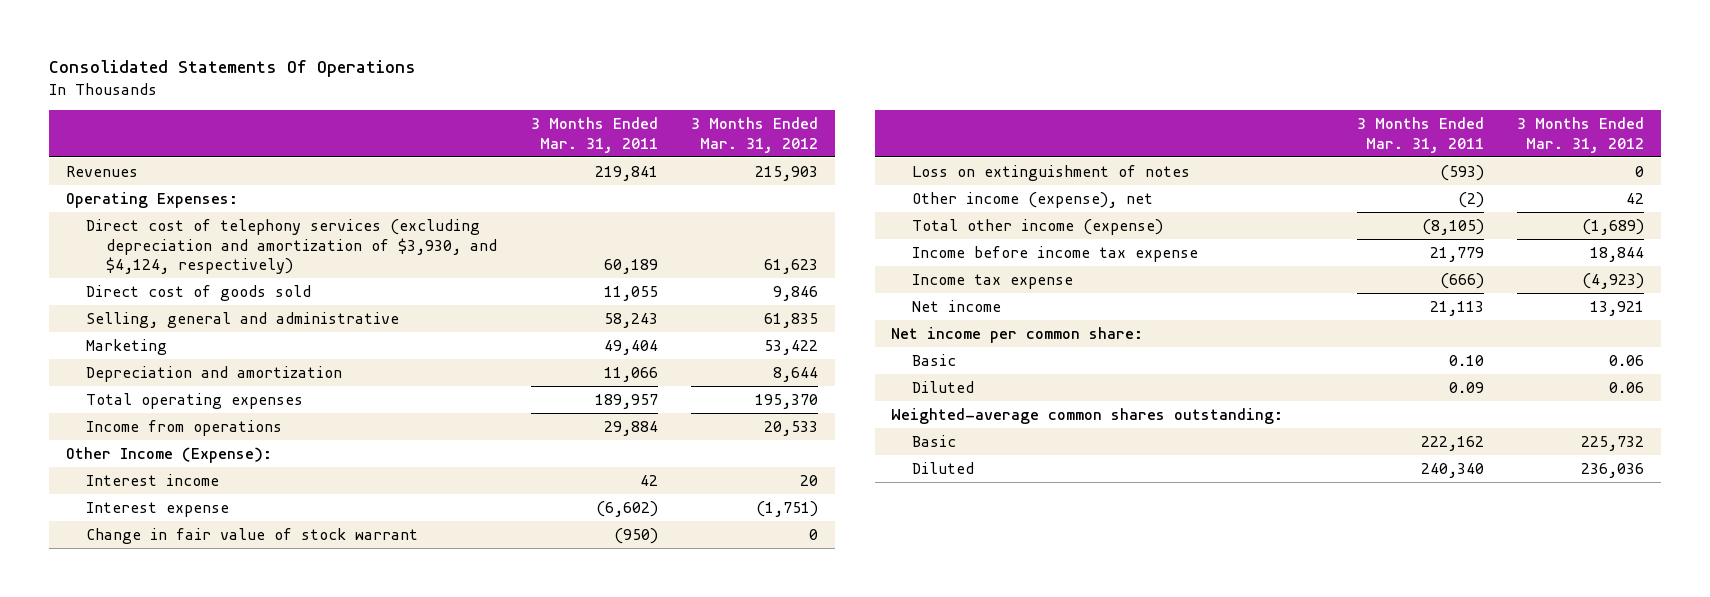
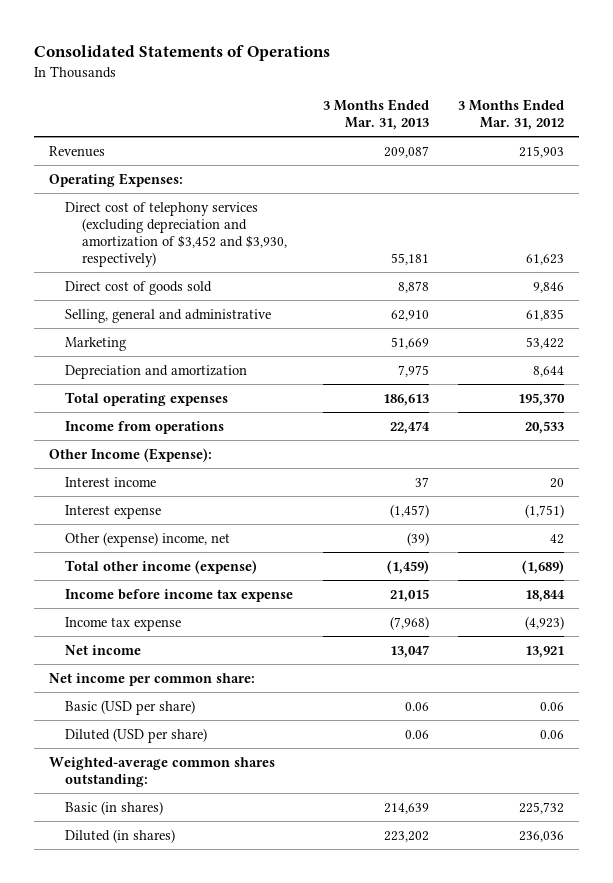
[48,60,416,78] Consolidated Statements Of Operations -> [34,45,331,62] Consolidated Statements of Operations
[530,117,658,153] 3 Months Ended Mar. 31, 2011 -> none
none -> [322,99,429,131] 3 Months Ended Mar. 31, 2013
[85,218,498,275] Direct cost of telephony services (excluding depreciation and amortization of $3,930, and $4,124, respectively) -> [65,201,287,268] Direct cost of telephony services (excluding depreciation and amortization of $3,452 and $3,930, respectively)
[85,527,418,544] Change in fair value of stock warrant -> none
[911,164,1190,181] Loss on extinguishment of notes -> none
[911,191,1153,208] Other income (expense), net -> [65,531,231,547] Other (expense) income, net
[911,353,956,366] Basic -> [65,699,196,715] Basic (USD per share)
[911,380,974,393] Diluted -> [65,727,208,743] Diluted (USD per share)
[911,434,956,447] Basic -> [65,800,164,815] Basic (in shares)
[911,461,974,474] Diluted -> [65,828,176,843] Diluted (in shares)

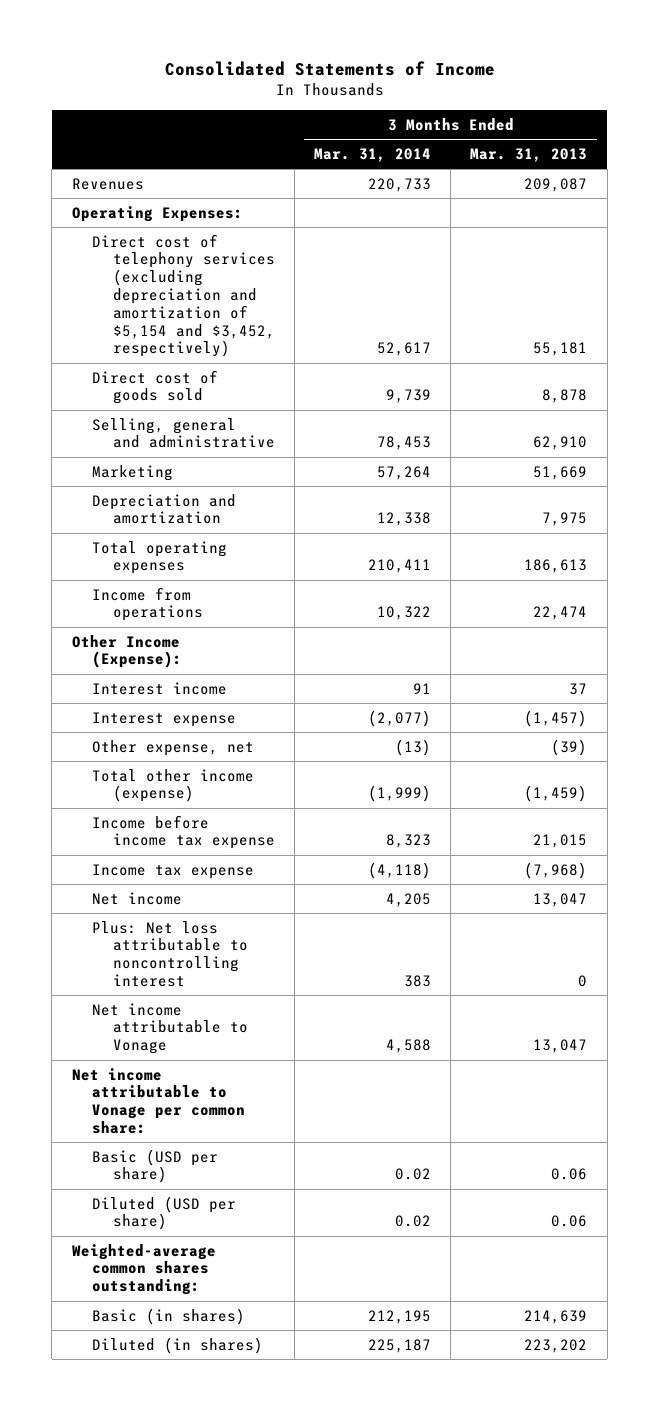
[34,45,331,62] Consolidated Statements of Operations -> [164,61,495,77] Consolidated Statements of Income
[458,99,565,131] 3 Months Ended Mar. 31, 2012 -> none
none -> [313,147,431,162] Mar. 31, 2014
[65,201,287,268] Direct cost of telephony services (excluding depreciation and amortization of $3,452 and $3,930, respectively) -> [92,233,275,358] Direct cost of telephony services (excluding depreciation and amortization of $5,154 and $3,452, respectively)
[65,531,231,547] Other (expense) income, net -> [92,739,255,756] Other expense, net
none -> [92,920,248,987] Plus: Net loss attributable to noncontrolling interest
none -> [92,1002,248,1055] Net income attributable to Vonage
[48,672,255,686] Net income per common share: -> [71,1067,246,1134] Net income attributable to Vonage per common share:

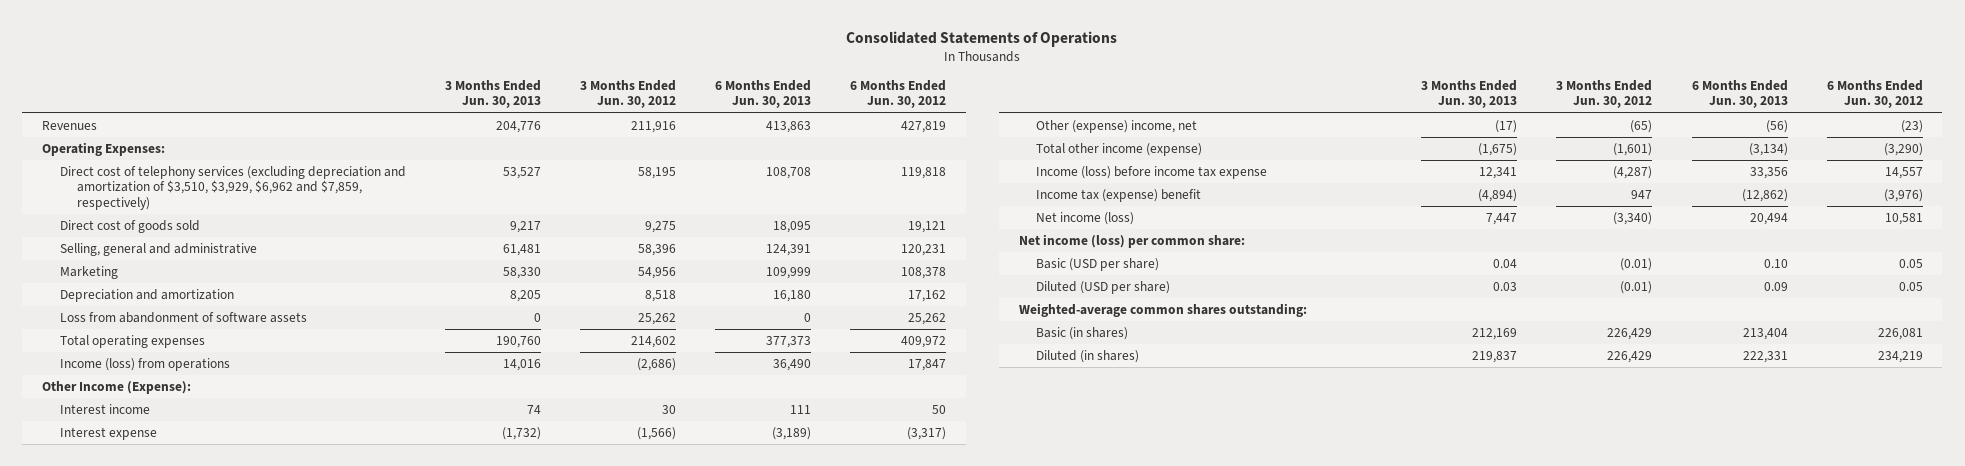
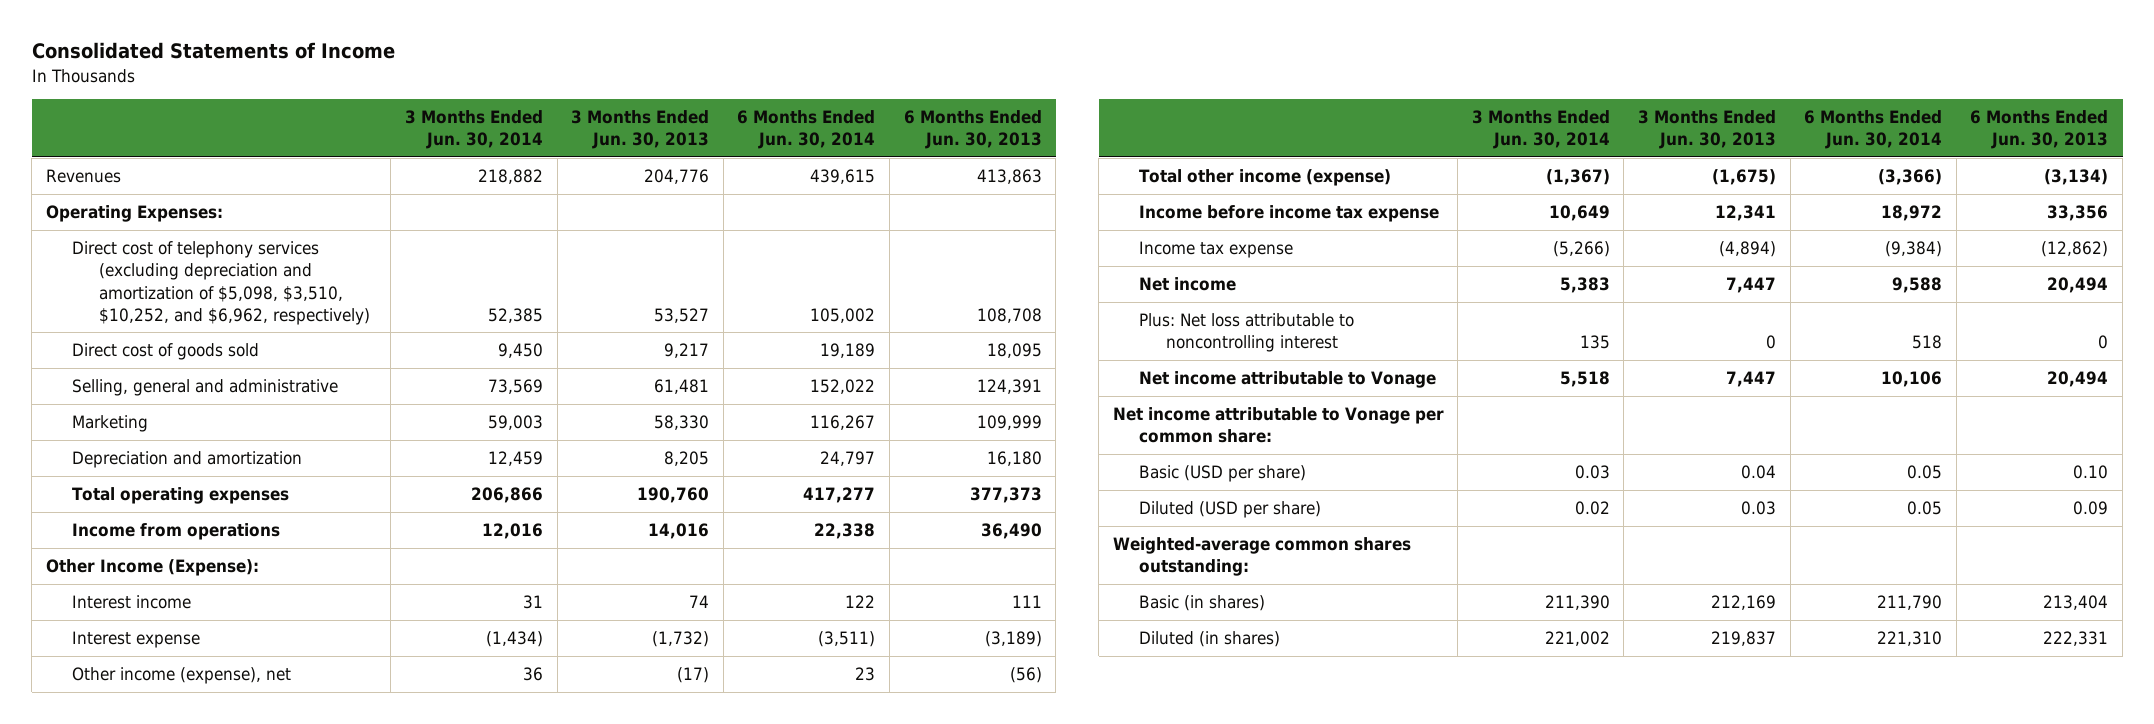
[846,31,1118,48] Consolidated Statements of Operations -> [31,42,395,60] Consolidated Statements of Income
[579,80,676,109] 3 Months Ended Jun. 30, 2012 -> none
[850,80,947,109] 6 Months Ended Jun. 30, 2012 -> none
none -> [405,109,544,150] 3 Months Ended Jun. 30, 2014
none -> [737,109,876,150] 6 Months Ended Jun. 30, 2014
[59,165,406,210] Direct cost of telephony services (excluding depreciation and amortization of $3,510, $3,929, $6,962 and $7,859, respectively) -> [72,241,370,325] Direct cost of telephony services (excluding depreciation and amortization of $5,098, $3,510, $10,252, and $6,962, respectively)
[59,311,307,323] Loss from abandonment of software assets -> none
[59,357,230,371] Income (loss) from operations -> [72,523,281,541] Income from operations
[1036,119,1198,133] Other (expense) income, net -> [72,667,292,685] Other income (expense), net
[1036,165,1268,179] Income (loss) before income tax expense -> [1139,205,1440,223] Income before income tax expense
[1036,188,1202,202] Income tax (expense) benefit -> [1139,241,1294,259] Income tax expense
none -> [1139,277,1237,292] Net income
none -> [1139,313,1355,353] Plus: Net loss attributable to noncontrolling interest
[1036,211,1135,225] Net income (loss) -> [1139,371,1437,389] Net income attributable to Vonage
[1018,233,1245,248] Net income (loss) per common share: -> [1112,407,1444,444] Net income attributable to Vonage per common share:

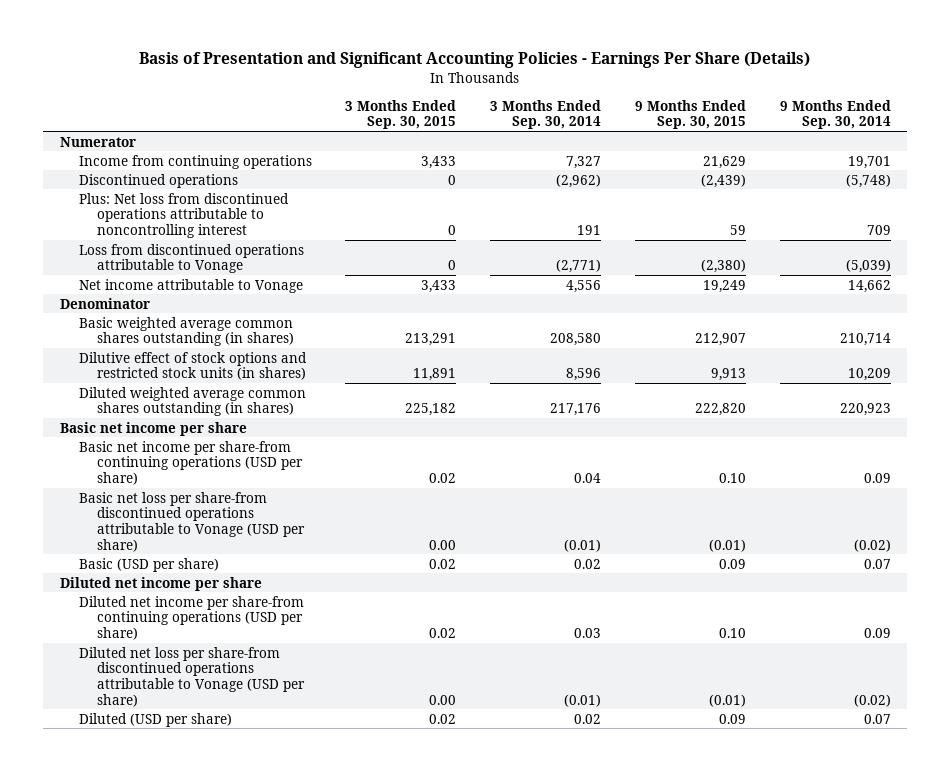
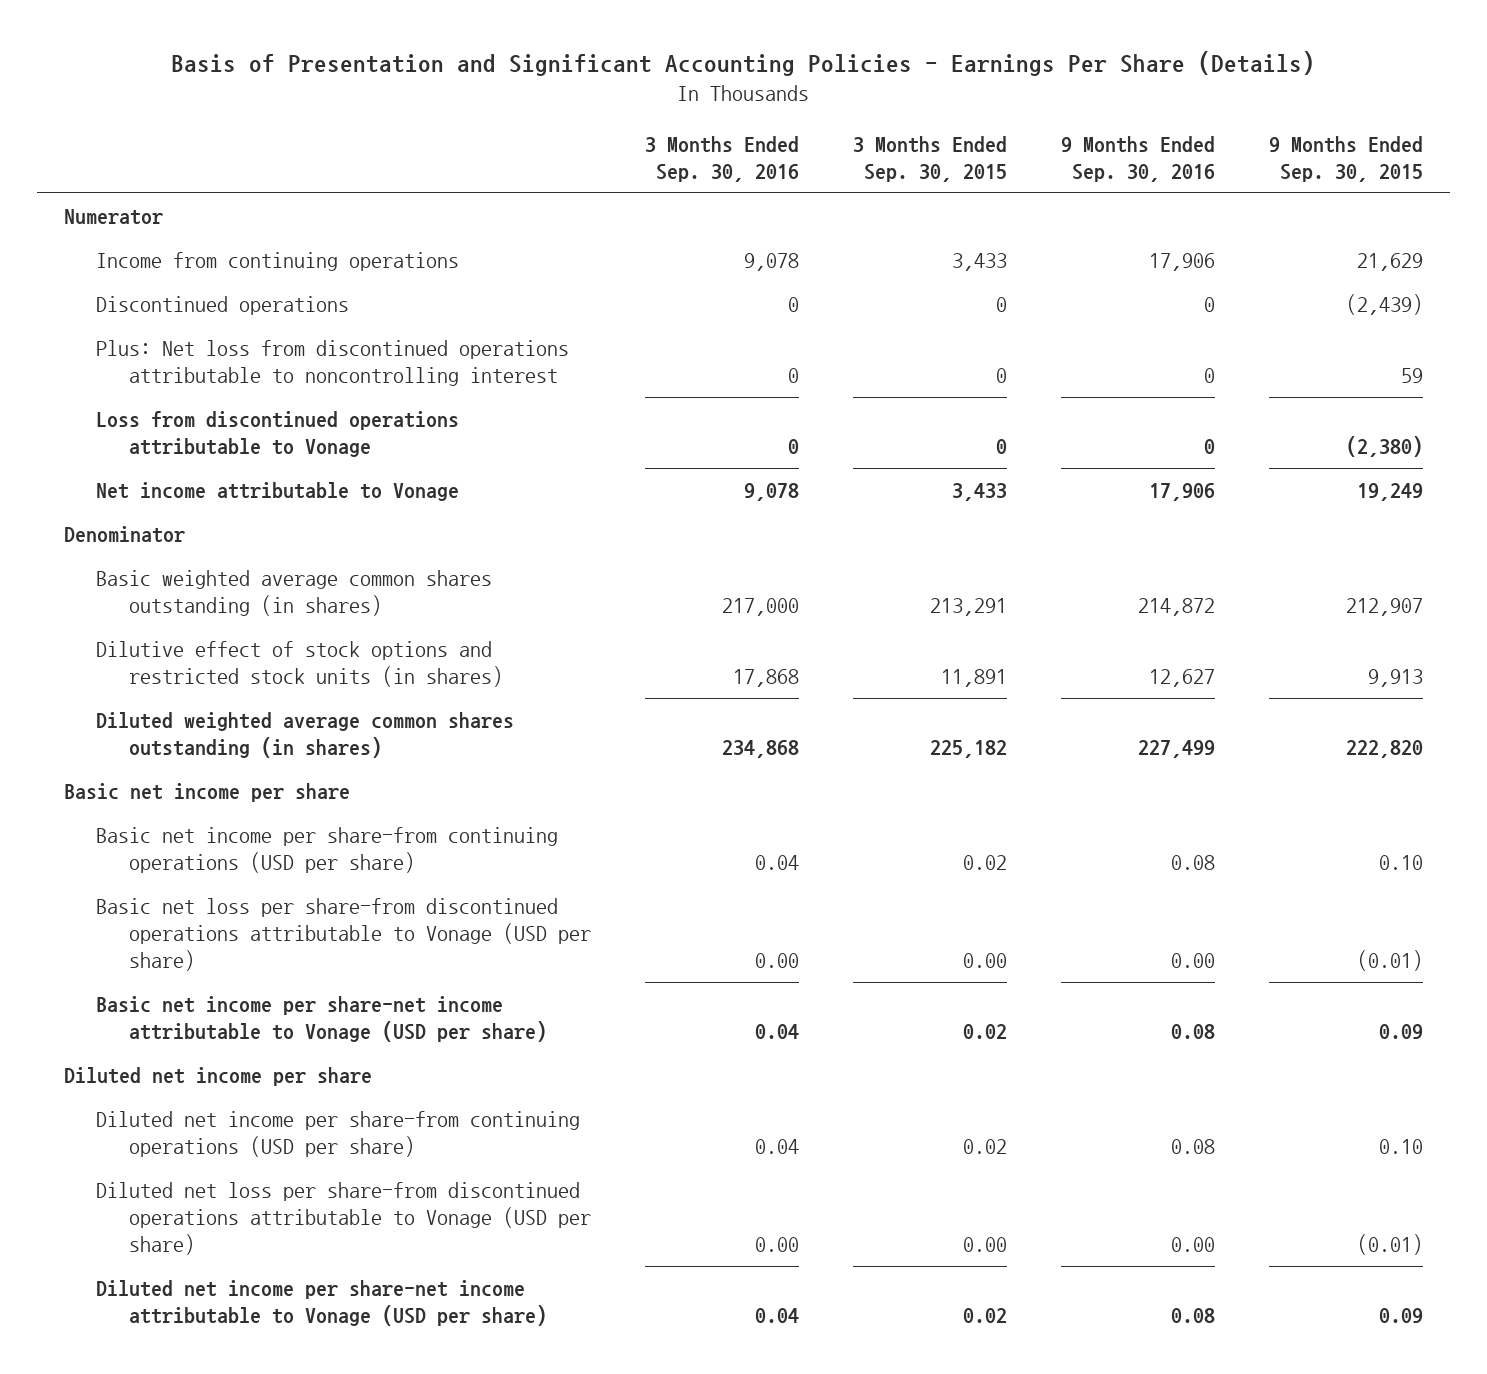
[490,99,602,130] 3 Months Ended Sep. 30, 2014 -> none
[779,99,891,130] 9 Months Ended Sep. 30, 2014 -> none
none -> [644,135,799,182] 3 Months Ended Sep. 30, 2016
none -> [1060,135,1215,182] 9 Months Ended Sep. 30, 2016
[78,557,219,572] Basic (USD per share) -> [96,995,547,1042] Basic net income per share-net income attributable to Vonage (USD per share)
[78,712,232,727] Diluted (USD per share) -> [96,1279,547,1326] Diluted net income per share-net income attributable to Vonage (USD per share)

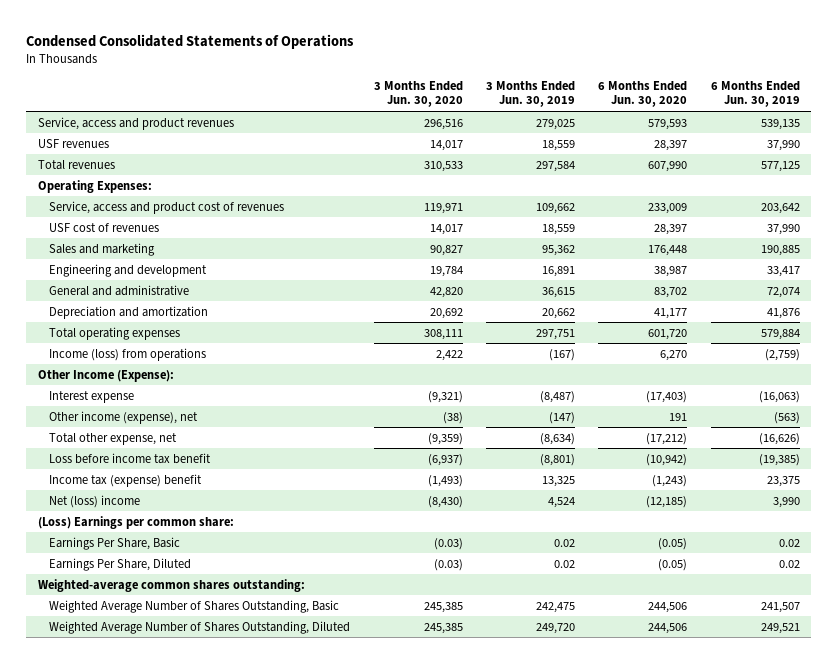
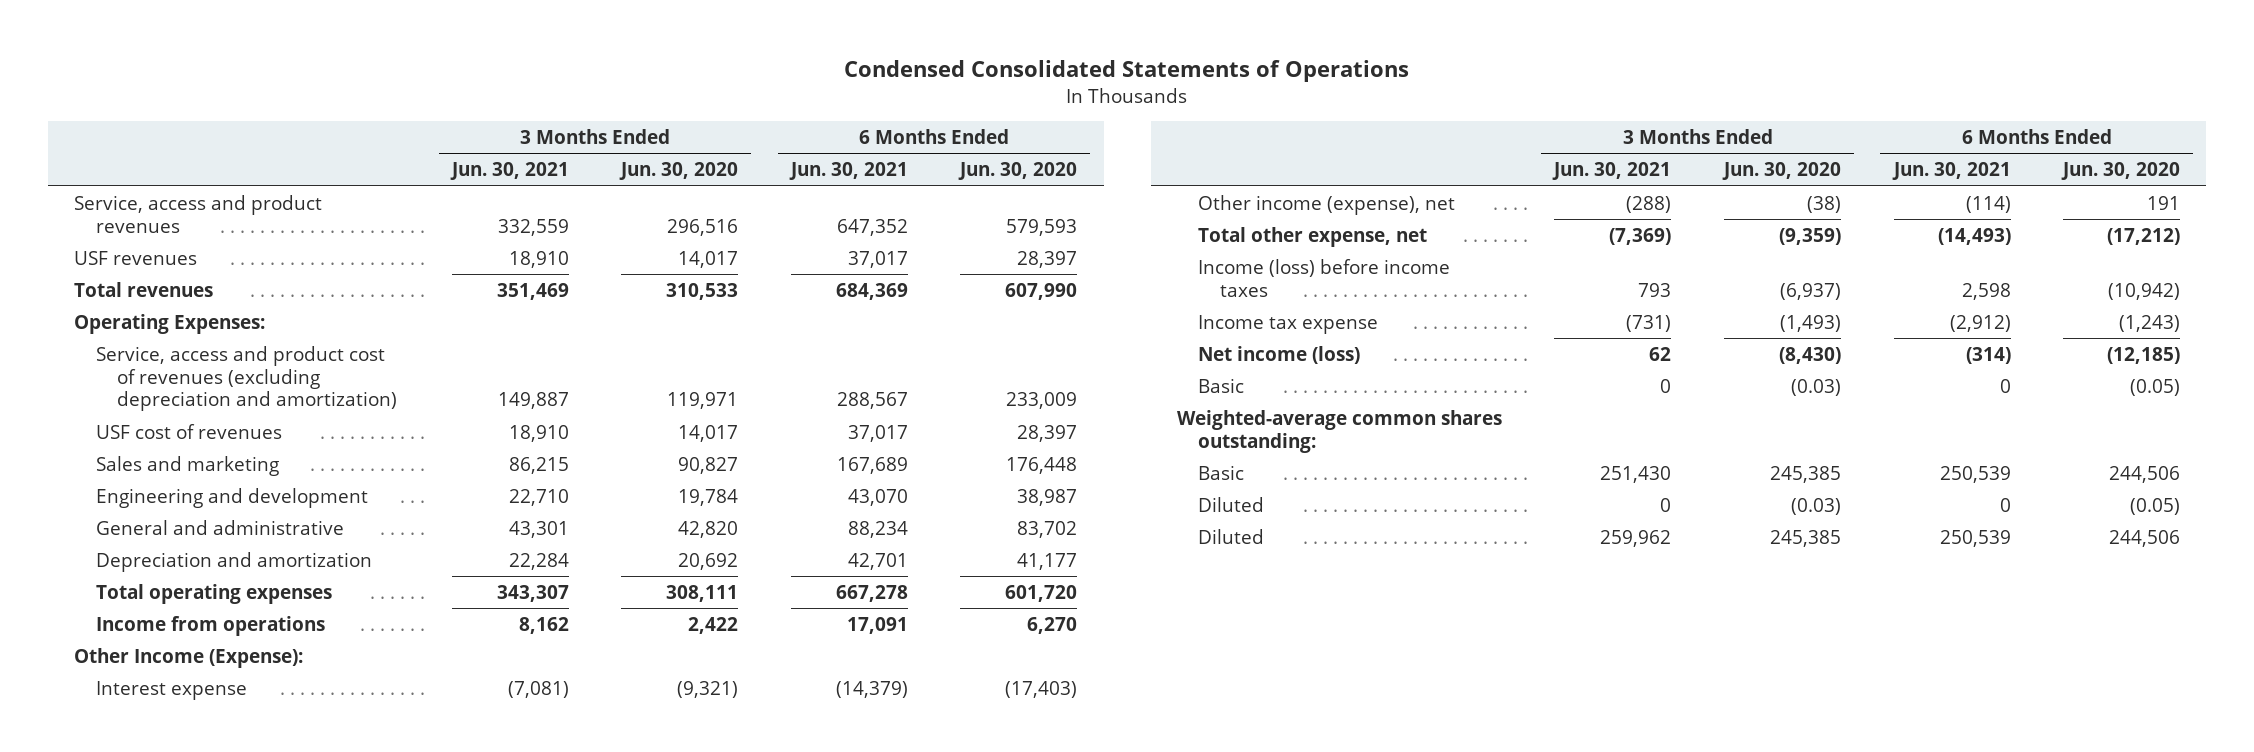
[486,80,576,108] 3 Months Ended Jun. 30, 2019 -> none
[710,80,800,108] 6 Months Ended Jun. 30, 2019 -> none
none -> [449,162,569,181] Jun. 30, 2021
none -> [788,162,908,181] Jun. 30, 2021
[49,200,285,214] Service, access and product cost of revenues -> [95,345,398,412] Service, access and product cost of revenues (excluding depreciation and amortization)
[49,347,207,361] Income (loss) from operations -> [95,615,325,636] Income from operations
[38,515,235,529] (Loss) Earnings per common share: -> none
[49,557,192,571] Earnings Per Share, Diluted -> none
[49,452,212,464] Loss before income tax benefit -> [1198,258,1451,297] Income (loss) before income taxes
[49,473,203,487] Income tax (expense) benefit -> [1198,314,1379,334] Income tax expense
[49,494,141,508] Net (loss) income -> [1198,345,1361,364] Net income (loss)
[49,536,181,550] Earnings Per Share, Basic -> [1198,377,1245,393] Basic
[49,599,340,613] Weighted Average Number of Shares Outstanding, Basic -> [1198,464,1245,480] Basic
none -> [1198,496,1265,512] Diluted
[49,620,351,634] Weighted Average Number of Shares Outstanding, Diluted -> [1198,528,1265,544] Diluted

